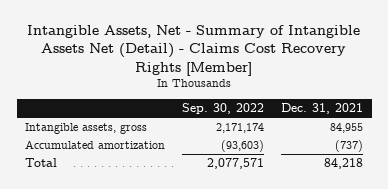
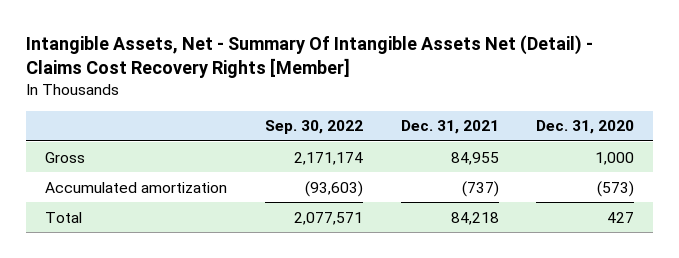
[27,24,361,76] Intangible Assets, Net - Summary of Intangible Assets Net (Detail) - Claims Cost Recovery Rights [Member] -> [26,35,594,79] Intangible Assets, Net - Summary Of Intangible Assets Net (Detail) - Claims Cost Recovery Rights [Member]
none -> [536,120,635,135] Dec. 31, 2020
[25,123,148,135] Intangible assets, gross -> [45,151,86,163] Gross

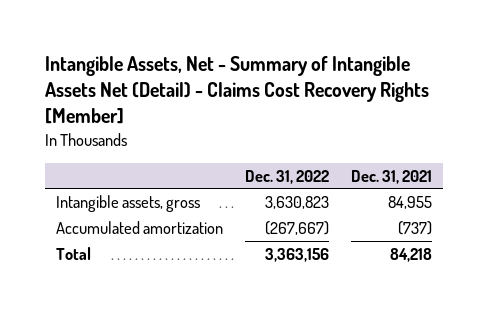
[26,35,594,79] Intangible Assets, Net - Summary Of Intangible Assets Net (Detail) - Claims Cost Recovery Rights [Member] -> [45,56,430,125] Intangible Assets, Net - Summary of Intangible Assets Net (Detail) - Claims Cost Recovery Rights [Member]
[264,120,363,135] Sep. 30, 2022 -> none
[536,120,635,135] Dec. 31, 2020 -> none
none -> [245,169,330,184] Dec. 31, 2022
[45,151,86,163] Gross -> [56,195,201,213] Intangible assets, gross

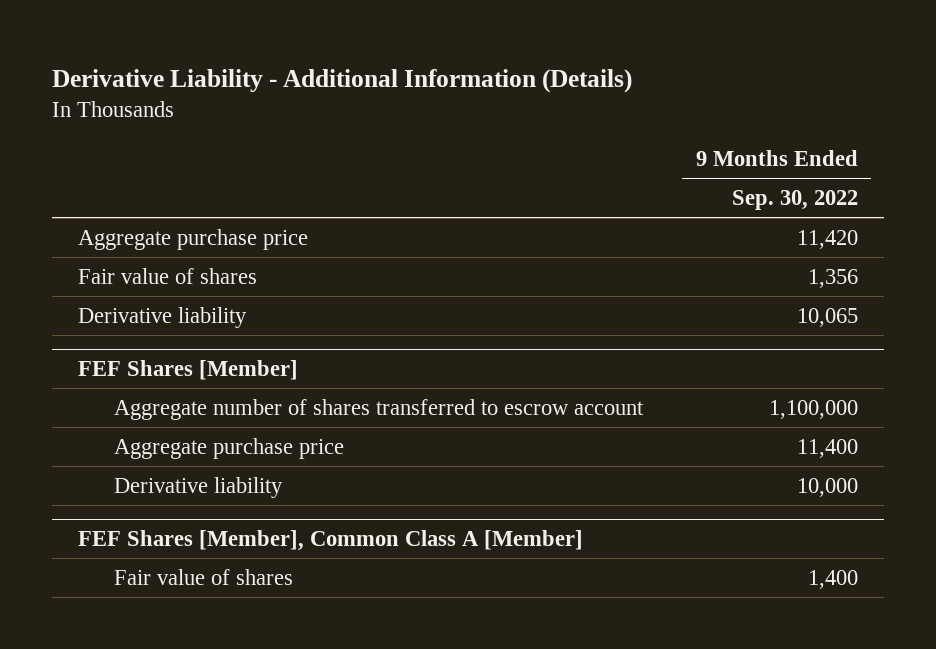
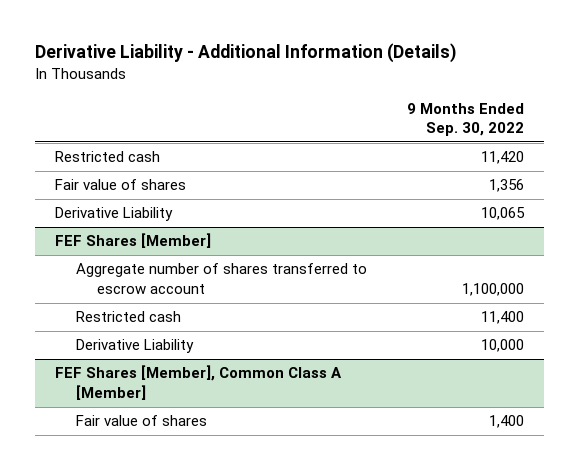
[78,228,309,250] Aggregate purchase price -> [54,151,160,163] Restricted cash
[78,306,248,328] Derivative liability -> [54,207,173,222] Derivative Liability
[113,437,344,459] Aggregate purchase price -> [75,311,181,323] Restricted cash
[113,476,283,498] Derivative liability -> [75,339,194,354] Derivative Liability

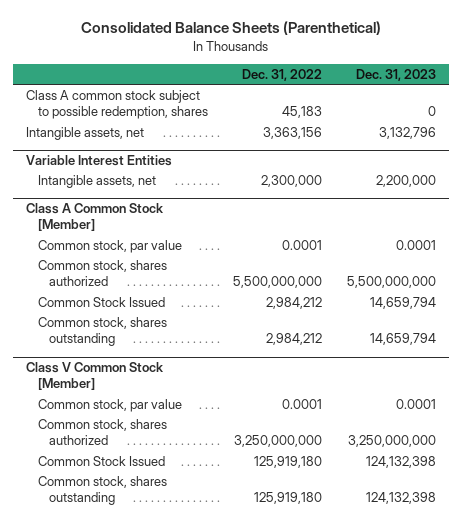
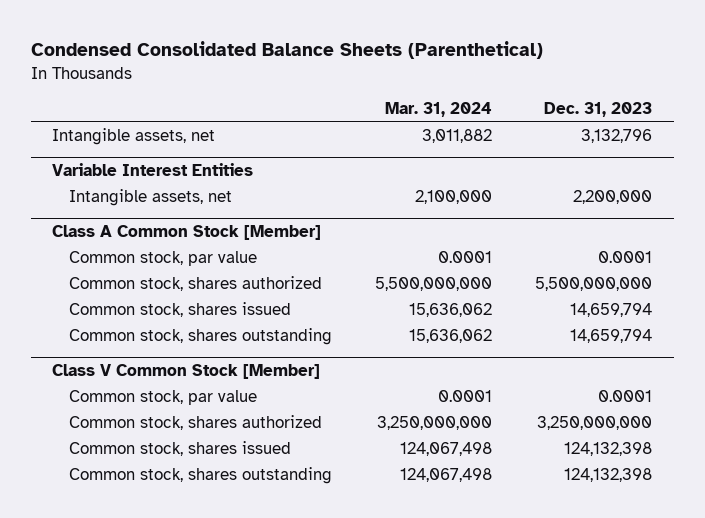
[81,21,382,36] Consolidated Balance Sheets (Parenthetical) -> [30,41,543,60] Condensed Consolidated Balance Sheets (Parenthetical)
[242,68,323,81] Dec. 31, 2022 -> none
none -> [385,101,493,117] Mar. 31, 2024
[25,89,208,120] Class A common stock subject to possible redemption, shares -> none
[37,296,165,307] Common Stock Issued -> [68,301,291,317] Common stock, shares issued
[37,455,165,466] Common Stock Issued -> [68,440,291,456] Common stock, shares issued

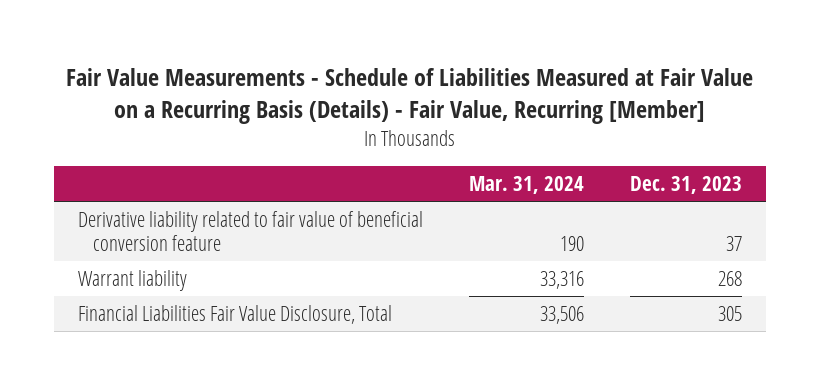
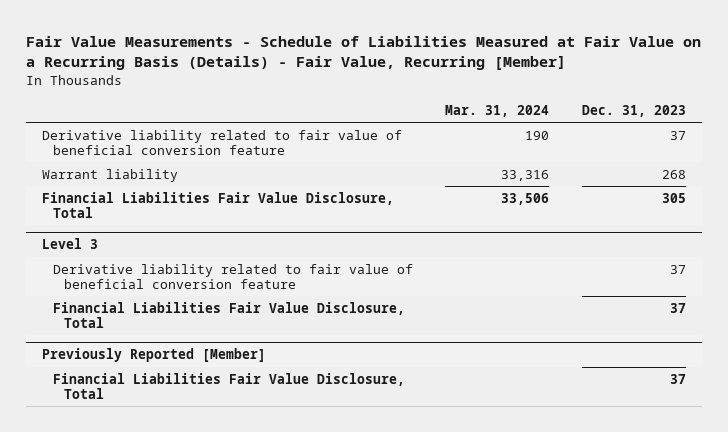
none -> [42,238,99,250] Level 3
none -> [52,263,413,290] Derivative liability related to fair value of beneficial conversion feature
none -> [52,301,405,329] Financial Liabilities Fair Value Disclosure, Total
none -> [42,348,267,363] Previously Reported [Member]
none -> [52,372,405,400] Financial Liabilities Fair Value Disclosure, Total

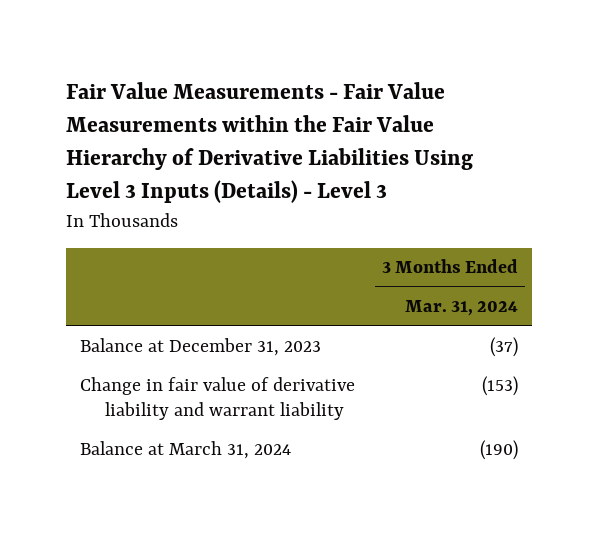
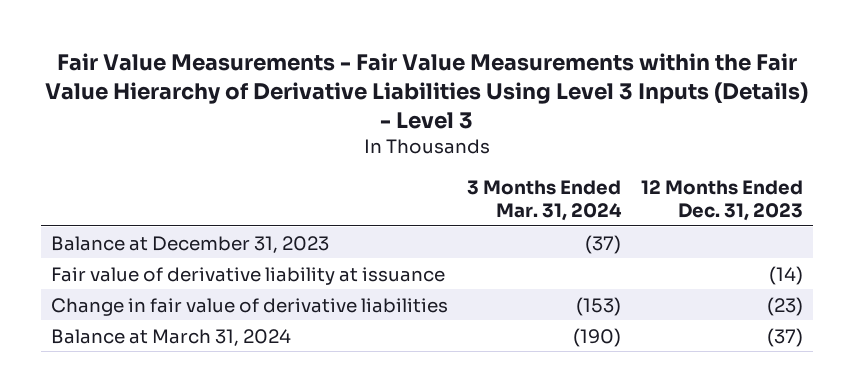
none -> [640,179,803,221] 12 Months Ended Dec. 31, 2023
none -> [50,266,445,285] Fair value of derivative liability at issuance
[79,377,355,421] Change in fair value of derivative liability and warrant liability -> [50,297,448,316] Change in fair value of derivative liabilities

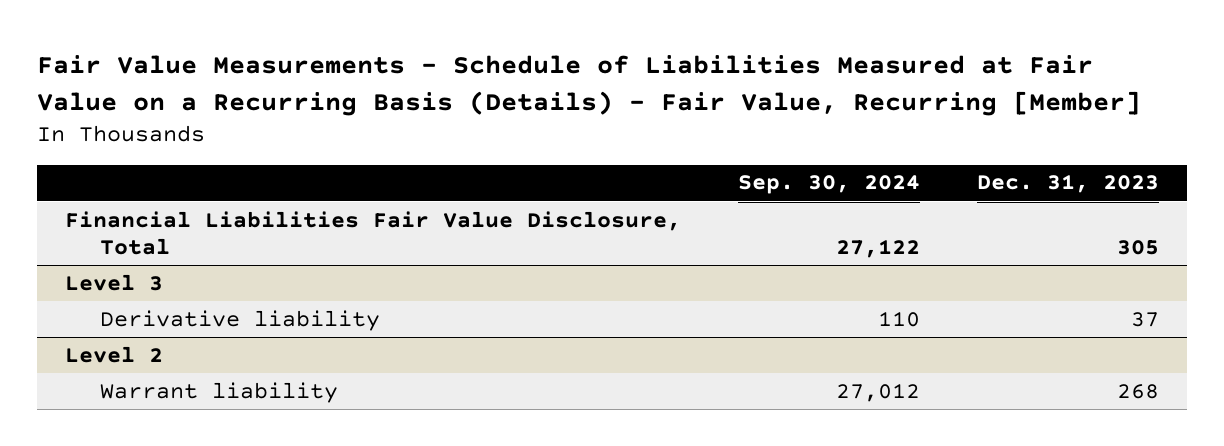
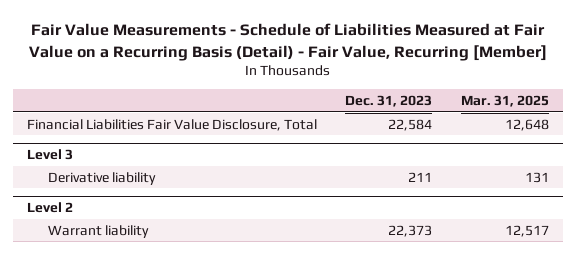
[37,55,1142,116] Fair Value Measurements - Schedule of Liabilities Measured at Fair Value on a Recurring Basis (Details) - Fair Value, Recurring [Member] -> [28,22,547,61] Fair Value Measurements - Schedule of Liabilities Measured at Fair Value on a Recurring Basis (Detail) - Fair Value, Recurring [Member]
[738,175,921,195] Sep. 30, 2024 -> none
none -> [460,95,549,108] Mar. 31, 2025
[1116,240,1159,256] 305 -> [388,118,433,131] 22,584
[1130,311,1159,327] 37 -> [408,171,433,182] 211
[1116,383,1159,399] 268 -> [388,224,433,237] 22,373

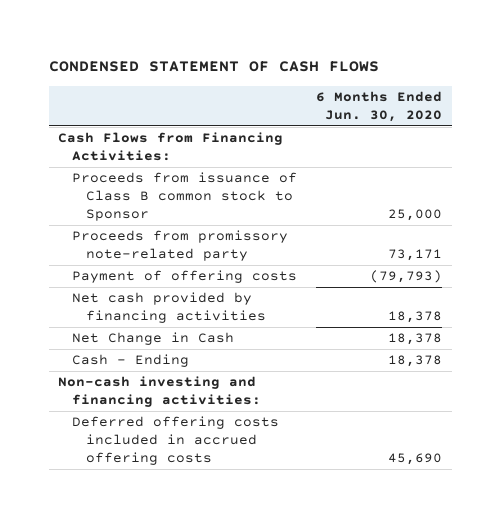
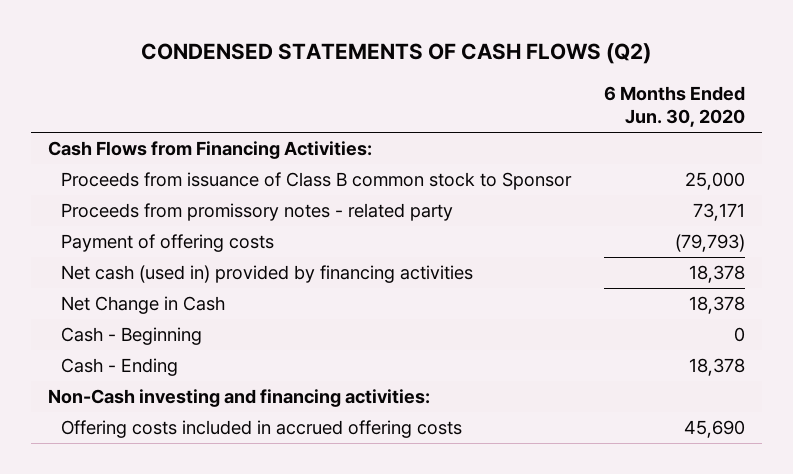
[48,61,379,73] CONDENSED STATEMENT OF CASH FLOWS -> [141,43,652,65] CONDENSED STATEMENTS OF CASH FLOWS (Q2)
[72,230,289,262] Proceeds from promissory note-related party -> [60,203,453,222] Proceeds from promissory notes - related party
[72,292,267,324] Net cash provided by financing activities -> [60,265,473,284] Net cash (used in) provided by financing activities
none -> [60,327,202,346] Cash - Beginning
[58,376,262,408] Non-cash investing and financing activities: -> [47,389,430,408] Non-Cash investing and financing activities:
[72,416,280,466] Deferred offering costs included in accrued offering costs -> [60,420,462,439] Offering costs included in accrued offering costs

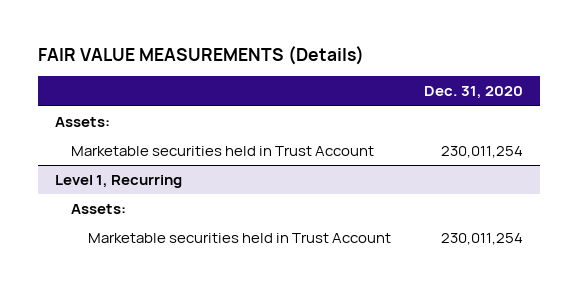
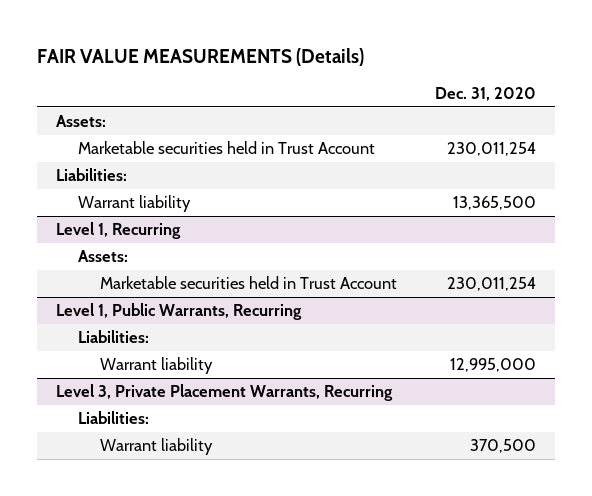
none -> [56,168,128,182] Liabilities:
none -> [77,195,191,213] Warrant liability
none -> [56,303,303,321] Level 1, Public Warrants, Recurring
none -> [77,330,149,344] Liabilities:
none -> [99,357,213,375] Warrant liability
none -> [56,384,394,402] Level 3, Private Placement Warrants, Recurring
none -> [77,411,149,425] Liabilities:
none -> [99,438,213,456] Warrant liability

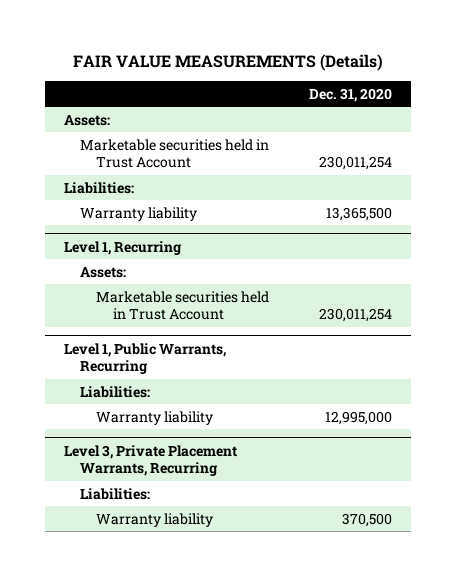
[77,195,191,213] Warrant liability -> [80,206,198,221] Warranty liability
[99,357,213,375] Warrant liability -> [96,410,214,425] Warranty liability
[99,438,213,456] Warrant liability -> [96,512,214,527] Warranty liability

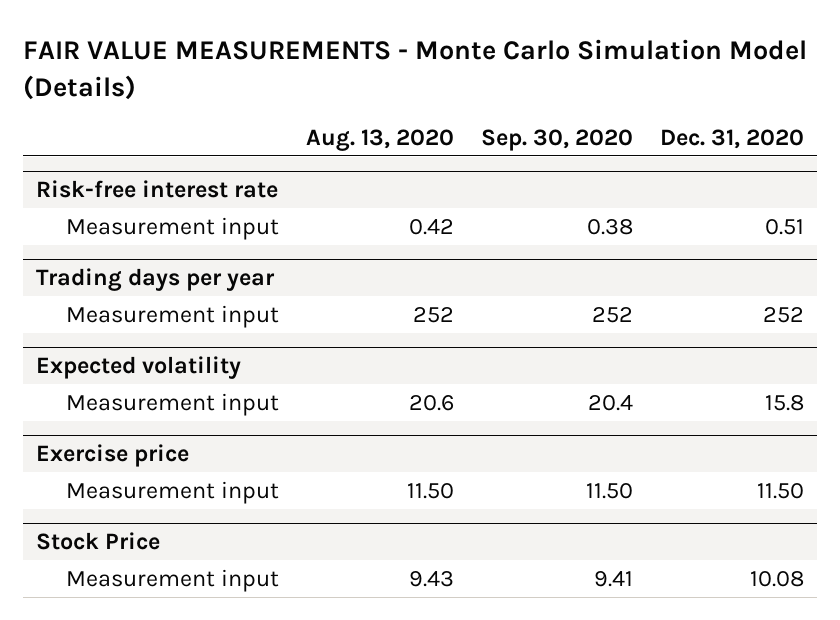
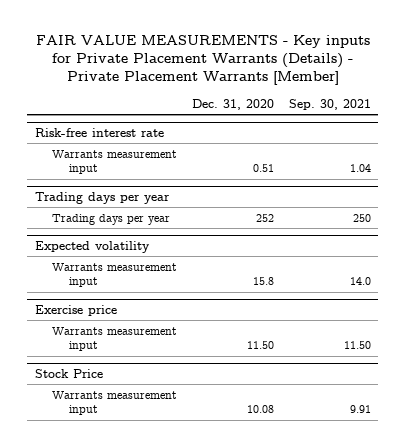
[23,39,808,100] FAIR VALUE MEASUREMENTS - Monte Carlo Simulation Model (Details) -> [35,35,370,86] FAIR VALUE MEASUREMENTS - Key inputs for Private Placement Warrants (Details) - Private Placement Warrants [Member]
[306,128,455,151] Aug. 13, 2020 -> none
[480,128,633,151] Sep. 30, 2020 -> none
none -> [288,98,371,110] Sep. 30, 2021
[66,216,280,240] Measurement input -> [51,149,177,175] Warrants measurement input
[66,304,280,328] Measurement input -> [51,213,170,225] Trading days per year
[66,392,280,416] Measurement input -> [51,262,177,288] Warrants measurement input
[66,480,280,504] Measurement input -> [51,326,177,352] Warrants measurement input
[66,568,280,592] Measurement input -> [51,390,177,416] Warrants measurement input

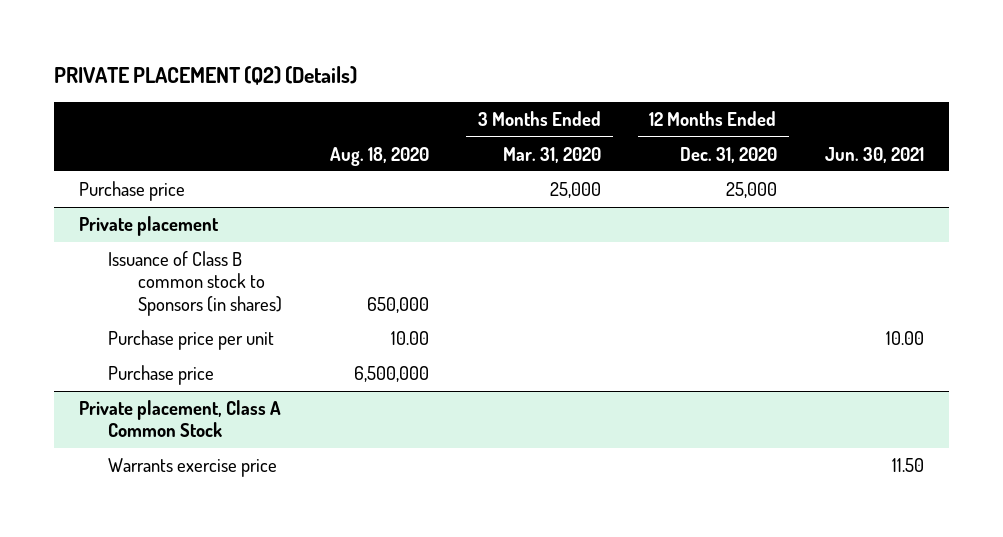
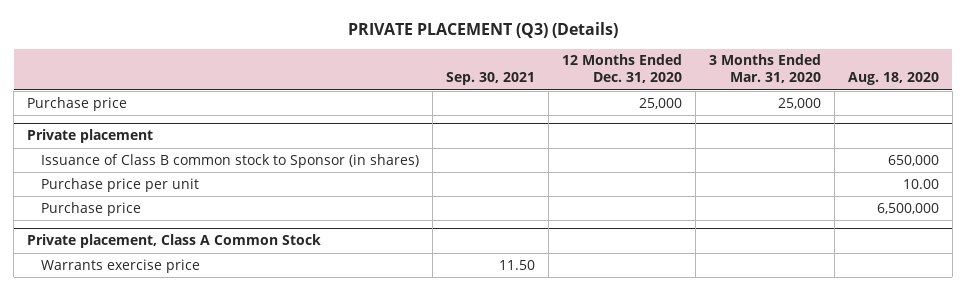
[54,66,358,86] PRIVATE PLACEMENT (Q2) (Details) -> [348,21,619,38] PRIVATE PLACEMENT (Q3) (Details)
[825,146,925,163] Jun. 30, 2021 -> none
none -> [445,72,535,86] Sep. 30, 2021
[108,251,282,316] Issuance of Class B common stock to Sponsors (in shares) -> [40,153,419,168] Issuance of Class B common stock to Sponsor (in shares)

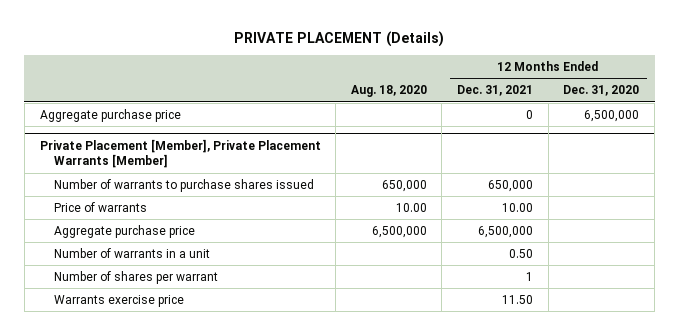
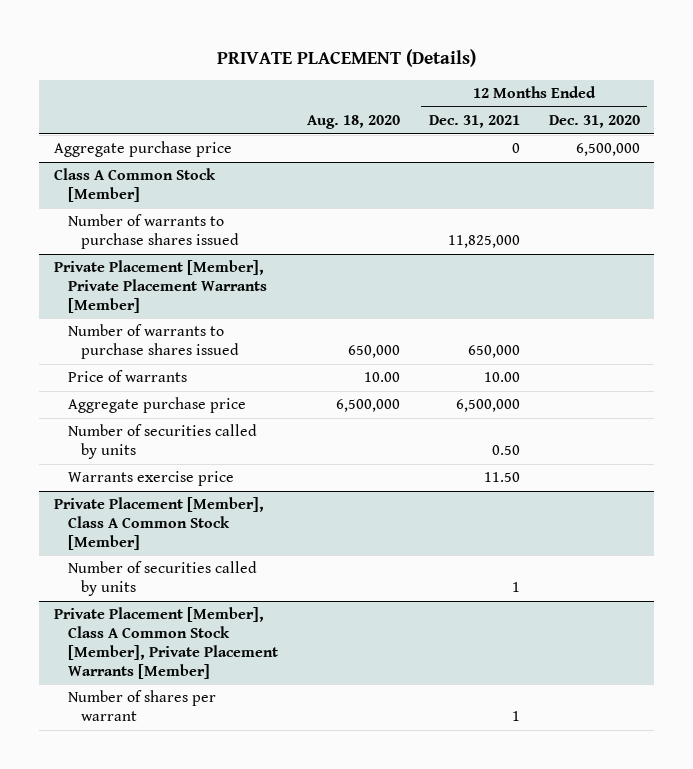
none -> [53,168,216,203] Class A Common Stock [Member]
none -> [67,214,240,250] Number of warrants to purchase shares issued
[54,247,211,258] Number of warrants in a unit -> none
[54,270,219,284] Number of shares per warrant -> none
none -> [67,424,257,460] Number of securities called by units
none -> [53,497,264,550] Private Placement [Member], Class A Common Stock [Member]
none -> [67,561,257,597] Number of securities called by units
none -> [53,607,278,679] Private Placement [Member], Class A Common Stock [Member], Private Placement Warrants [Member]
none -> [67,690,216,722] Number of shares per warrant

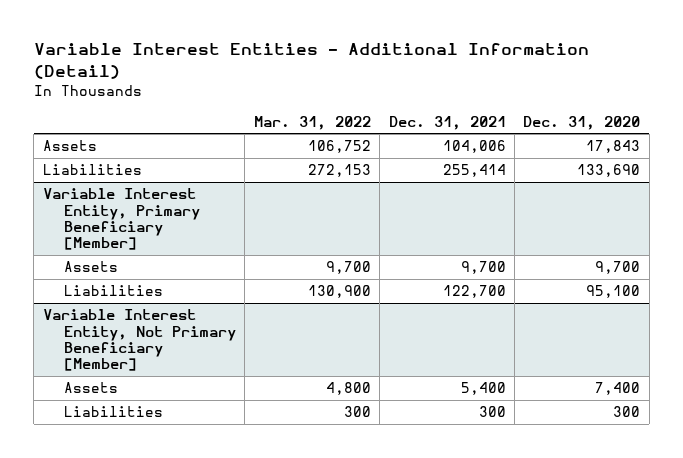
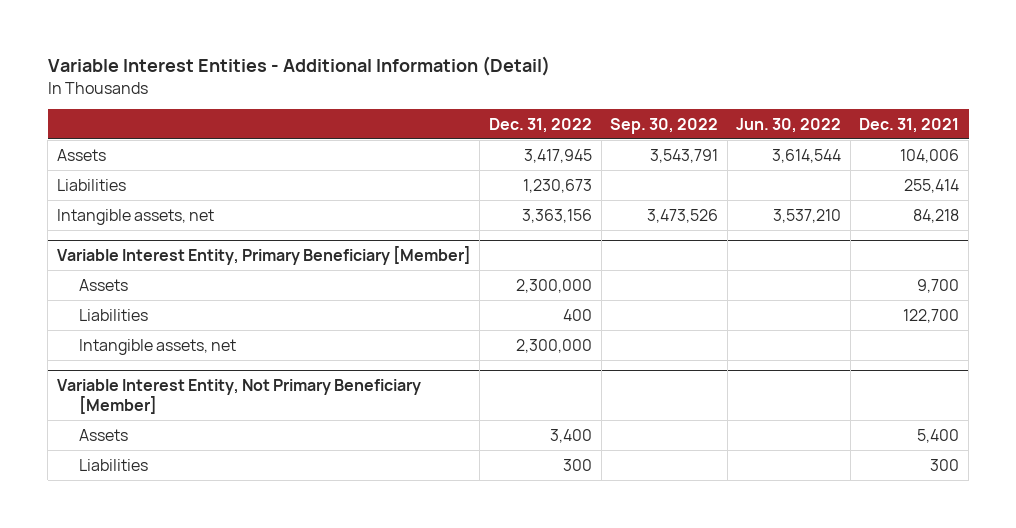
[253,115,371,130] Mar. 31, 2022 -> none
[523,115,641,130] Dec. 31, 2020 -> none
none -> [488,117,592,133] Dec. 31, 2022
none -> [610,117,719,134] Sep. 30, 2022
none -> [736,117,842,133] Jun. 30, 2022
none -> [56,208,214,225] Intangible assets, net
none -> [78,338,236,355] Intangible assets, net

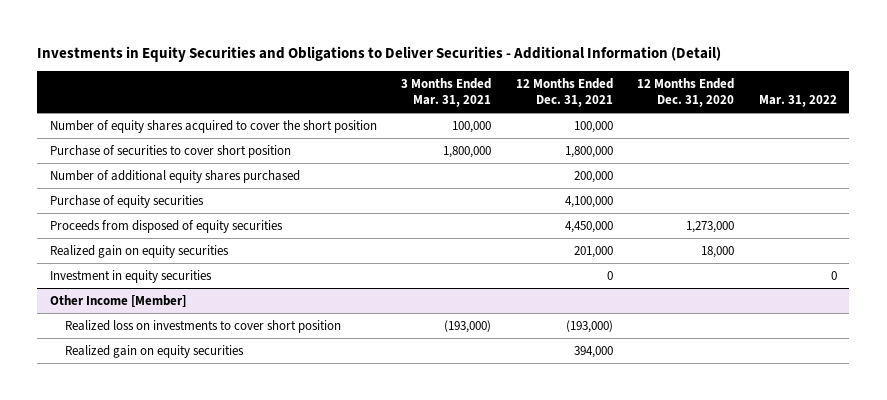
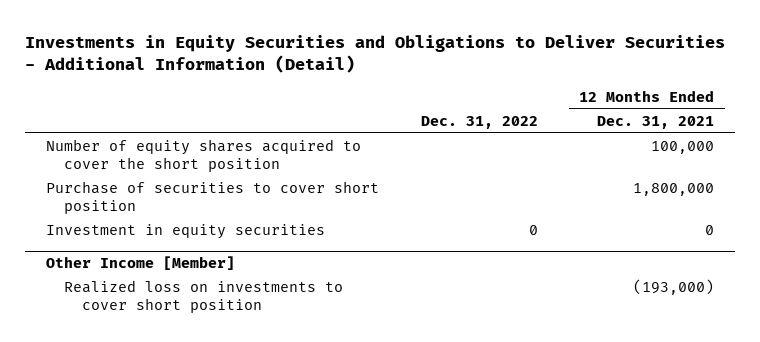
[401,77,492,108] 3 Months Ended Mar. 31, 2021 -> none
[637,77,735,108] 12 Months Ended Dec. 31, 2020 -> none
[758,95,837,108] Mar. 31, 2022 -> none
none -> [420,115,538,129] Dec. 31, 2022
[49,169,300,183] Number of additional equity shares purchased -> none
[49,194,204,208] Purchase of equity securities -> none
[49,219,283,233] Proceeds from disposed of equity securities -> none
[49,244,229,258] Realized gain on equity securities -> none
[65,344,245,358] Realized gain on equity securities -> none

